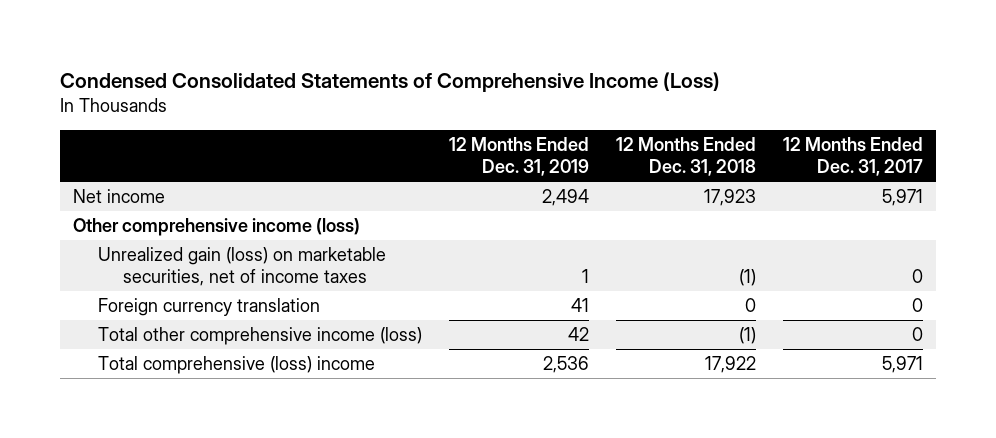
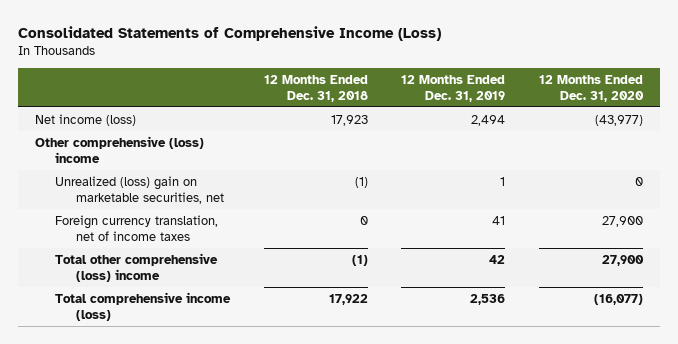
[60,71,721,92] Condensed Consolidated Statements of Comprehensive Income (Loss) -> [18,26,442,42] Consolidated Statements of Comprehensive Income (Loss)
[782,136,923,177] 12 Months Ended Dec. 31, 2017 -> none
none -> [539,74,645,102] 12 Months Ended Dec. 31, 2020
[73,189,166,204] Net income -> [35,113,137,126] Net income (loss)
[73,218,361,237] Other comprehensive income (loss) -> [35,135,205,164] Other comprehensive (loss) income
[98,247,387,287] Unrealized gain (loss) on marketable securities, net of income taxes -> [55,175,224,205] Unrealized (loss) gain on marketable securities, net
[98,298,321,317] Foreign currency translation -> [55,214,219,242] Foreign currency translation, net of income taxes
[98,327,423,346] Total other comprehensive income (loss) -> [55,252,219,283] Total other comprehensive (loss) income
[98,356,376,375] Total comprehensive (loss) income -> [55,291,232,322] Total comprehensive income (loss)

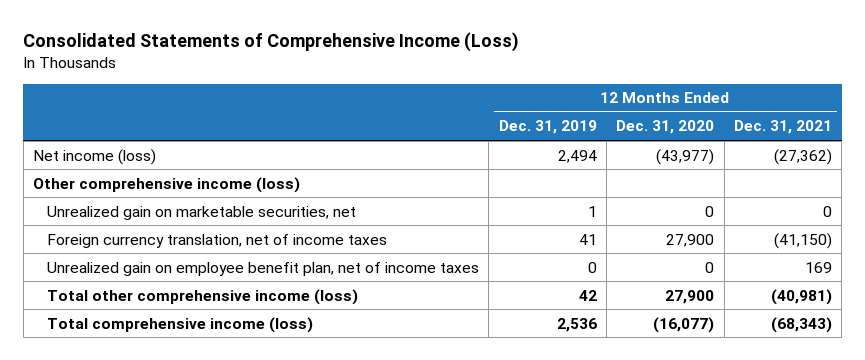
[263,74,368,102] 12 Months Ended Dec. 31, 2018 -> none
none -> [733,120,832,135] Dec. 31, 2021
[35,135,205,164] Other comprehensive (loss) income -> [32,176,300,193] Other comprehensive income (loss)
[55,175,224,205] Unrealized (loss) gain on marketable securities, net -> [47,205,357,220] Unrealized gain on marketable securities, net
none -> [47,261,480,276] Unrealized gain on employee benefit plan, net of income taxes
[55,252,219,283] Total other comprehensive (loss) income -> [47,288,359,305] Total other comprehensive income (loss)

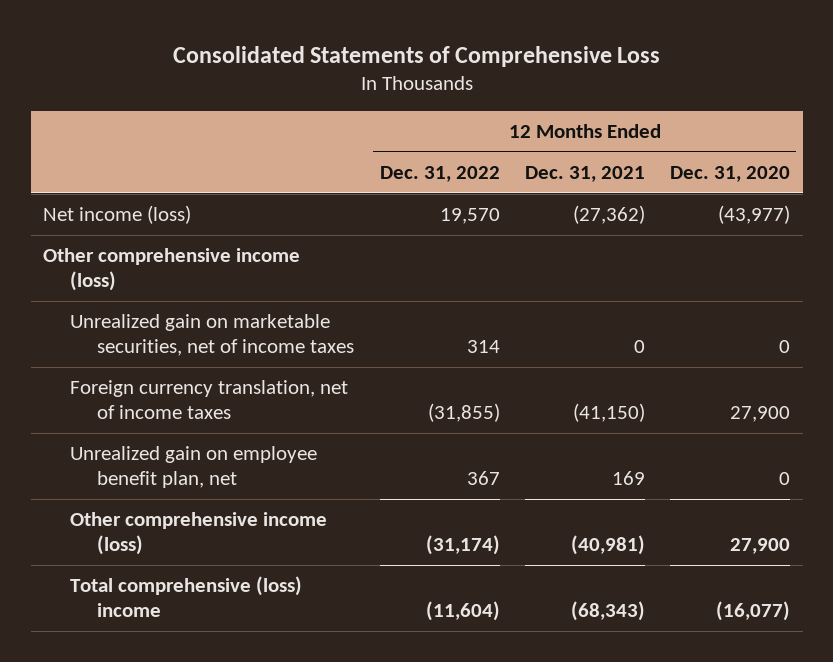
[23,32,520,53] Consolidated Statements of Comprehensive Income (Loss) -> [172,45,660,67] Consolidated Statements of Comprehensive Loss
[498,120,597,135] Dec. 31, 2019 -> none
none -> [379,165,500,182] Dec. 31, 2022
[47,205,357,220] Unrealized gain on marketable securities, net -> [70,314,355,357] Unrealized gain on marketable securities, net of income taxes
[47,261,480,276] Unrealized gain on employee benefit plan, net of income taxes -> [70,446,318,489] Unrealized gain on employee benefit plan, net
[47,288,359,305] Total other comprehensive income (loss) -> [70,512,328,556] Other comprehensive income (loss)
[47,316,314,333] Total comprehensive income (loss) -> [70,576,303,618] Total comprehensive (loss) income

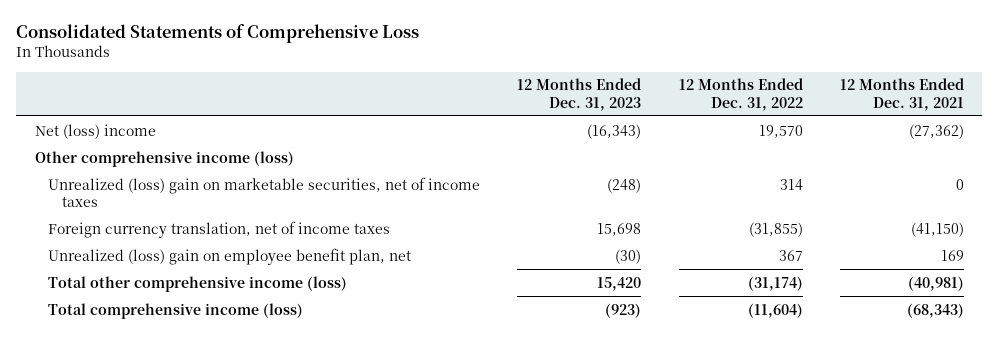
[669,165,790,182] Dec. 31, 2020 -> none
none -> [517,78,642,111] 12 Months Ended Dec. 31, 2023
[43,205,192,225] Net income (loss) -> [34,123,156,139] Net (loss) income
[70,314,355,357] Unrealized gain on marketable securities, net of income taxes -> [48,176,481,207] Unrealized (loss) gain on marketable securities, net of income taxes
[70,446,318,489] Unrealized gain on employee benefit plan, net -> [48,247,412,265] Unrealized (loss) gain on employee benefit plan, net
[70,512,328,556] Other comprehensive income (loss) -> [48,275,348,292] Total other comprehensive income (loss)
[70,576,303,618] Total comprehensive (loss) income -> [48,302,304,319] Total comprehensive income (loss)

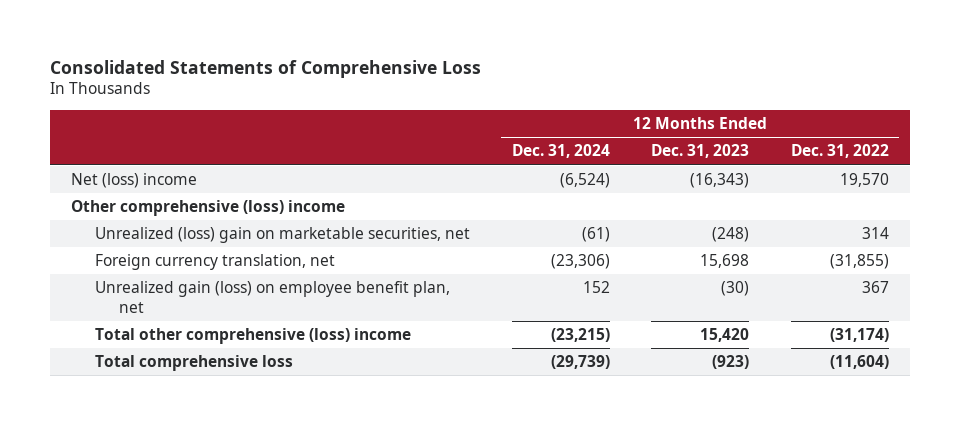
[839,78,964,111] 12 Months Ended Dec. 31, 2021 -> none
none -> [511,144,610,159] Dec. 31, 2024
[34,150,294,167] Other comprehensive income (loss) -> [70,200,345,217] Other comprehensive (loss) income
[48,176,481,207] Unrealized (loss) gain on marketable securities, net of income taxes -> [94,227,470,244] Unrealized (loss) gain on marketable securities, net
[48,220,391,238] Foreign currency translation, net of income taxes -> [94,254,335,271] Foreign currency translation, net
[48,247,412,265] Unrealized (loss) gain on employee benefit plan, net -> [94,281,450,314] Unrealized gain (loss) on employee benefit plan, net
[48,275,348,292] Total other comprehensive income (loss) -> [94,328,411,345] Total other comprehensive (loss) income
[48,302,304,319] Total comprehensive income (loss) -> [94,355,293,372] Total comprehensive loss

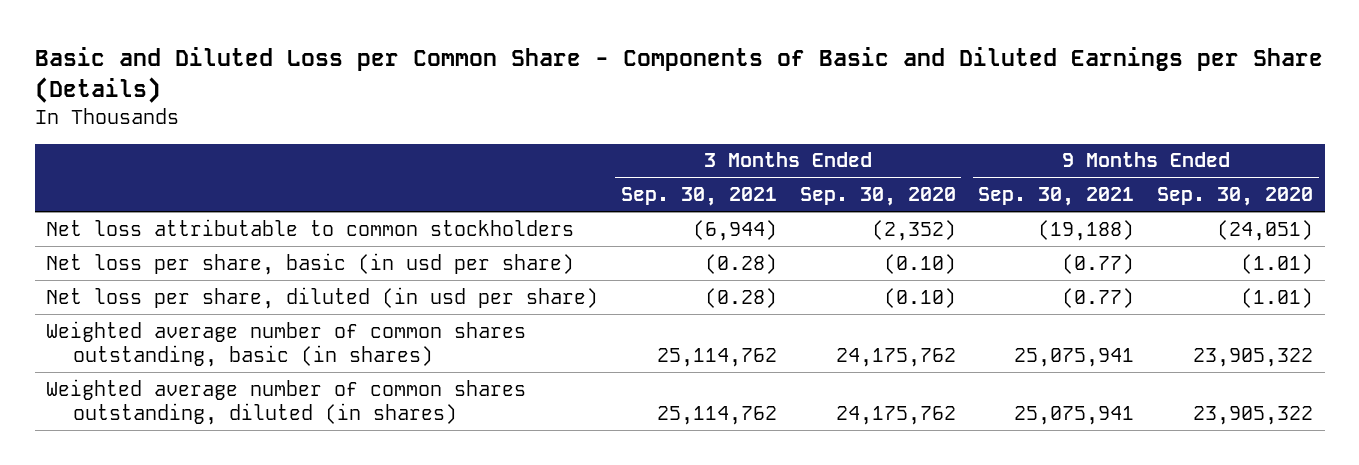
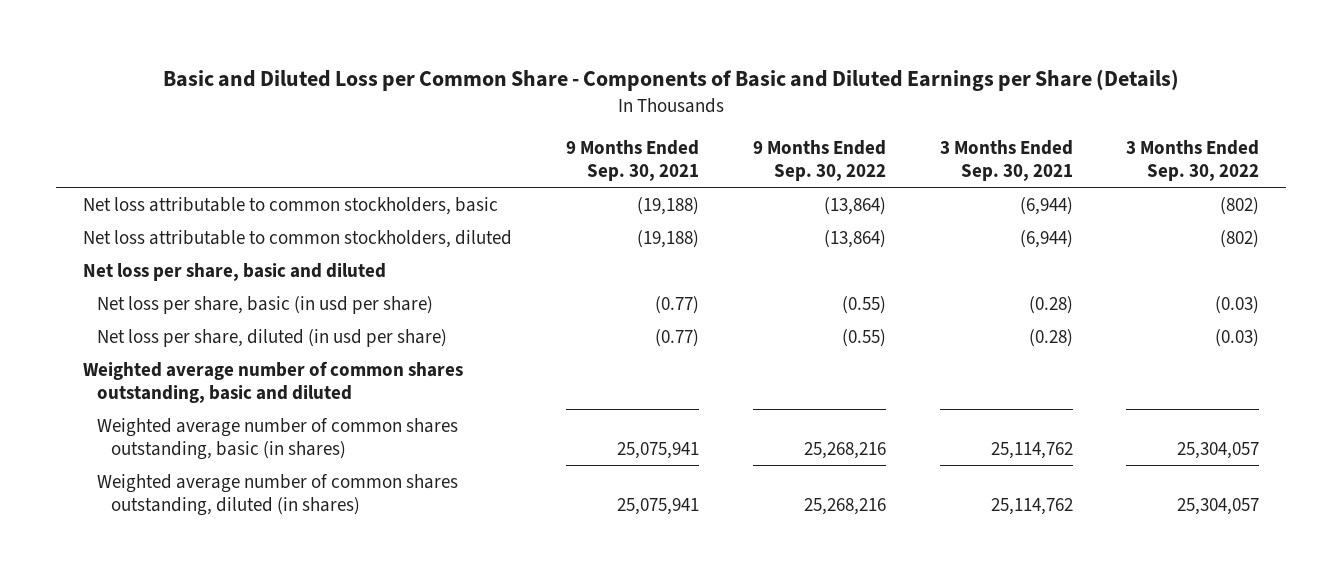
[799,187,956,207] Sep. 30, 2020 -> none
[1157,187,1314,207] Sep. 30, 2020 -> none
none -> [752,139,886,181] 9 Months Ended Sep. 30, 2022
none -> [1126,139,1260,181] 3 Months Ended Sep. 30, 2022
[46,218,575,236] Net loss attributable to common stockholders -> [83,196,499,215] Net loss attributable to common stockholders, basic
none -> [83,229,513,248] Net loss attributable to common stockholders, diluted
none -> [83,262,387,281] Net loss per share, basic and diluted
none -> [83,360,464,404] Weighted average number of common shares outstanding, basic and diluted

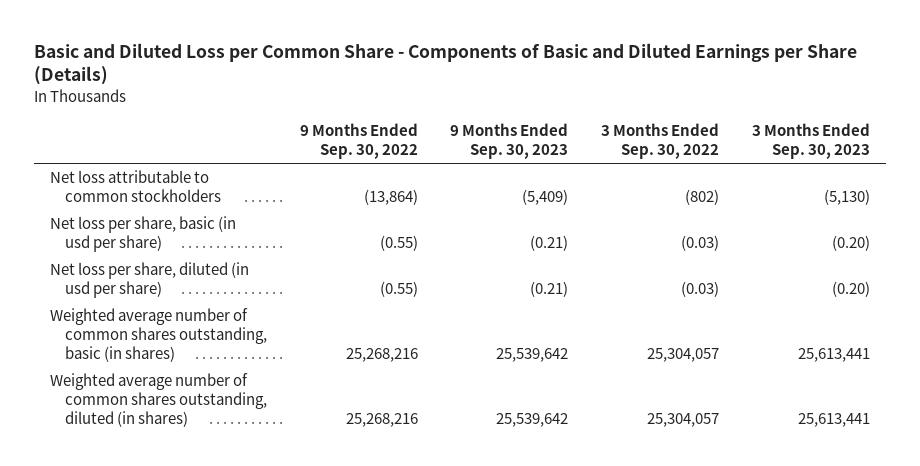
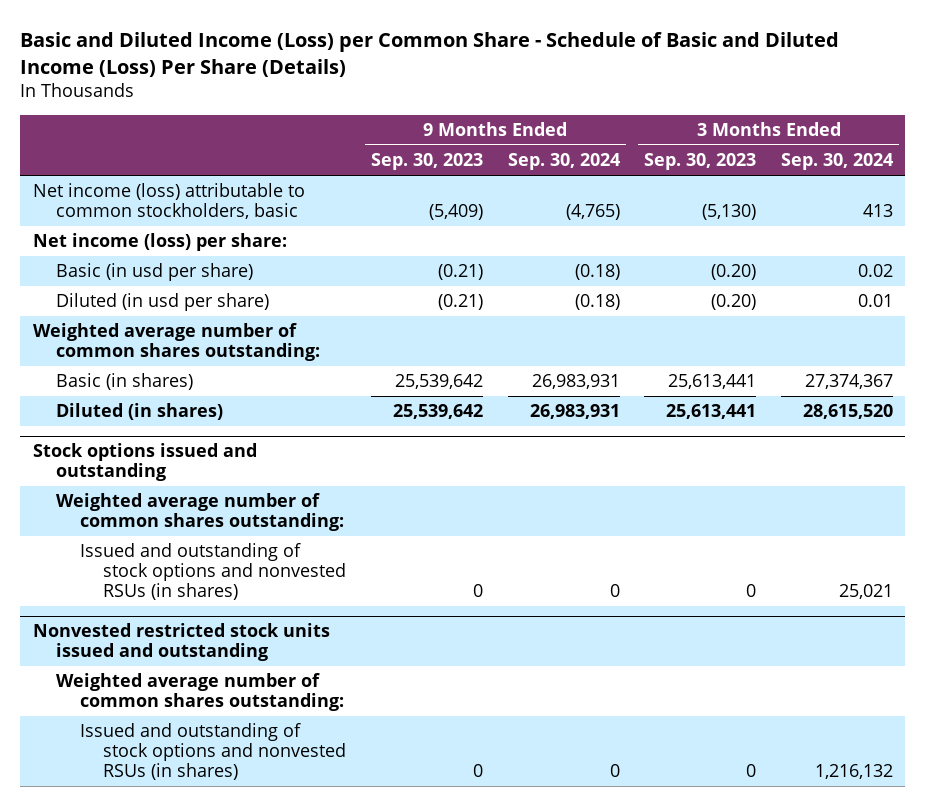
[33,42,857,86] Basic and Diluted Loss per Common Share - Components of Basic and Diluted Earnings per Share (Details) -> [20,32,840,77] Basic and Diluted Income (Loss) per Common Share - Schedule of Basic and Diluted Income (Loss) Per Share (Details)
[299,123,418,159] 9 Months Ended Sep. 30, 2022 -> none
[601,123,720,159] 3 Months Ended Sep. 30, 2022 -> none
none -> [507,153,620,171] Sep. 30, 2024
none -> [780,153,893,171] Sep. 30, 2024
[50,170,221,202] Net loss attributable to common stockholders -> [32,183,305,220] Net income (loss) attributable to common stockholders, basic
none -> [32,233,287,252] Net income (loss) per share:
[50,216,237,252] Net loss per share, basic (in usd per share) -> [56,263,254,282] Basic (in usd per share)
[50,262,250,298] Net loss per share, diluted (in usd per share) -> [56,293,270,312] Diluted (in usd per share)
none -> [32,323,321,362] Weighted average number of common shares outstanding:
[50,308,267,362] Weighted average number of common shares outstanding, basic (in shares) -> [56,373,194,391] Basic (in shares)
[50,373,267,427] Weighted average number of common shares outstanding, diluted (in shares) -> [56,403,224,421] Diluted (in shares)
none -> [32,443,257,482] Stock options issued and outstanding
none -> [56,493,344,532] Weighted average number of common shares outstanding:
none -> [79,543,347,601] Issued and outstanding of stock options and nonvested RSUs (in shares)
none -> [32,623,330,662] Nonvested restricted stock units issued and outstanding
none -> [56,673,344,712] Weighted average number of common shares outstanding:
none -> [79,723,347,781] Issued and outstanding of stock options and nonvested RSUs (in shares)

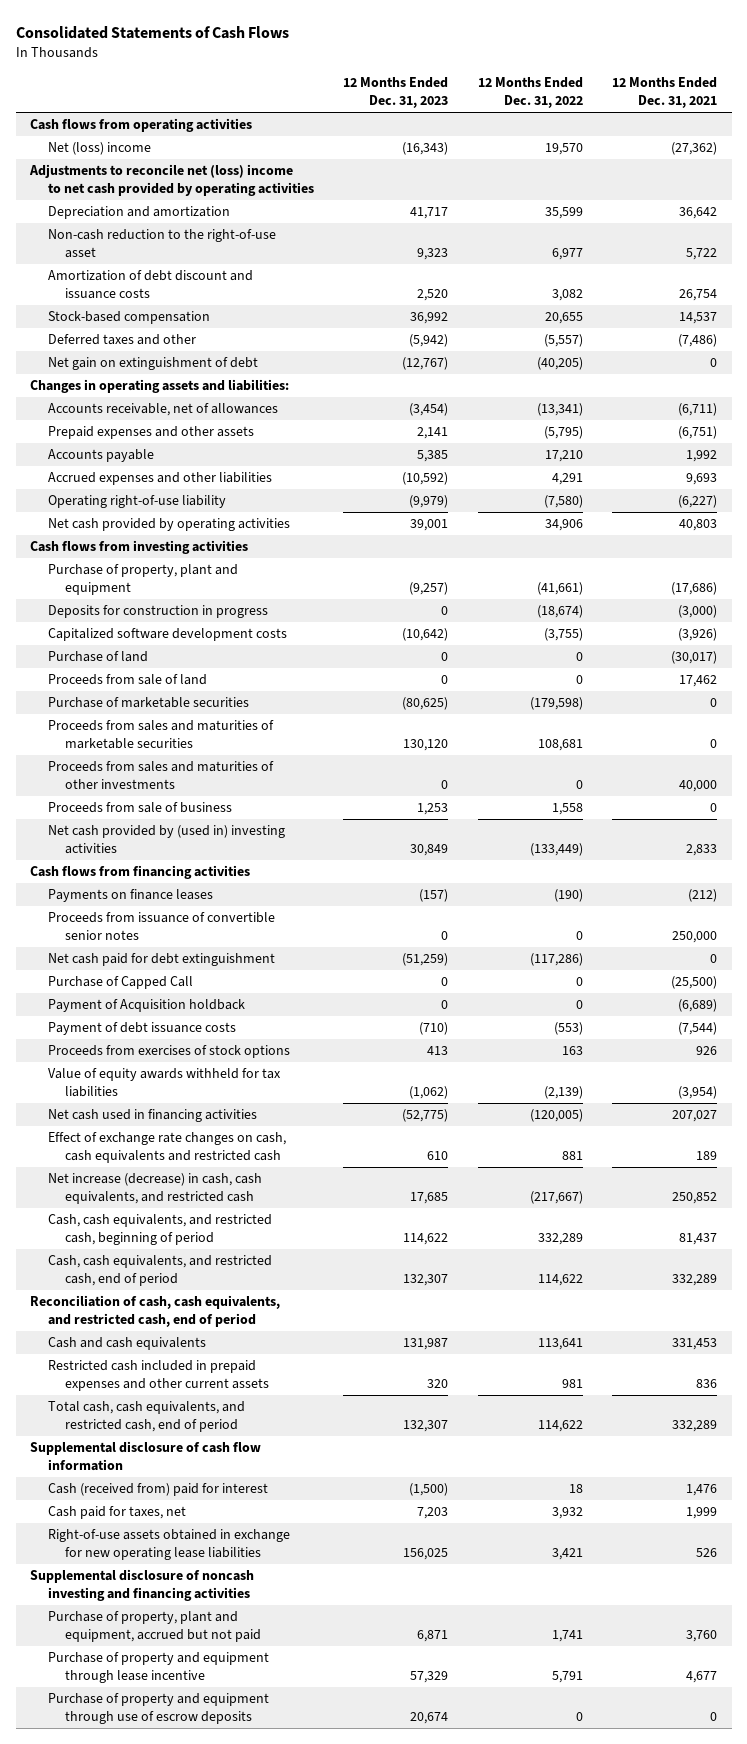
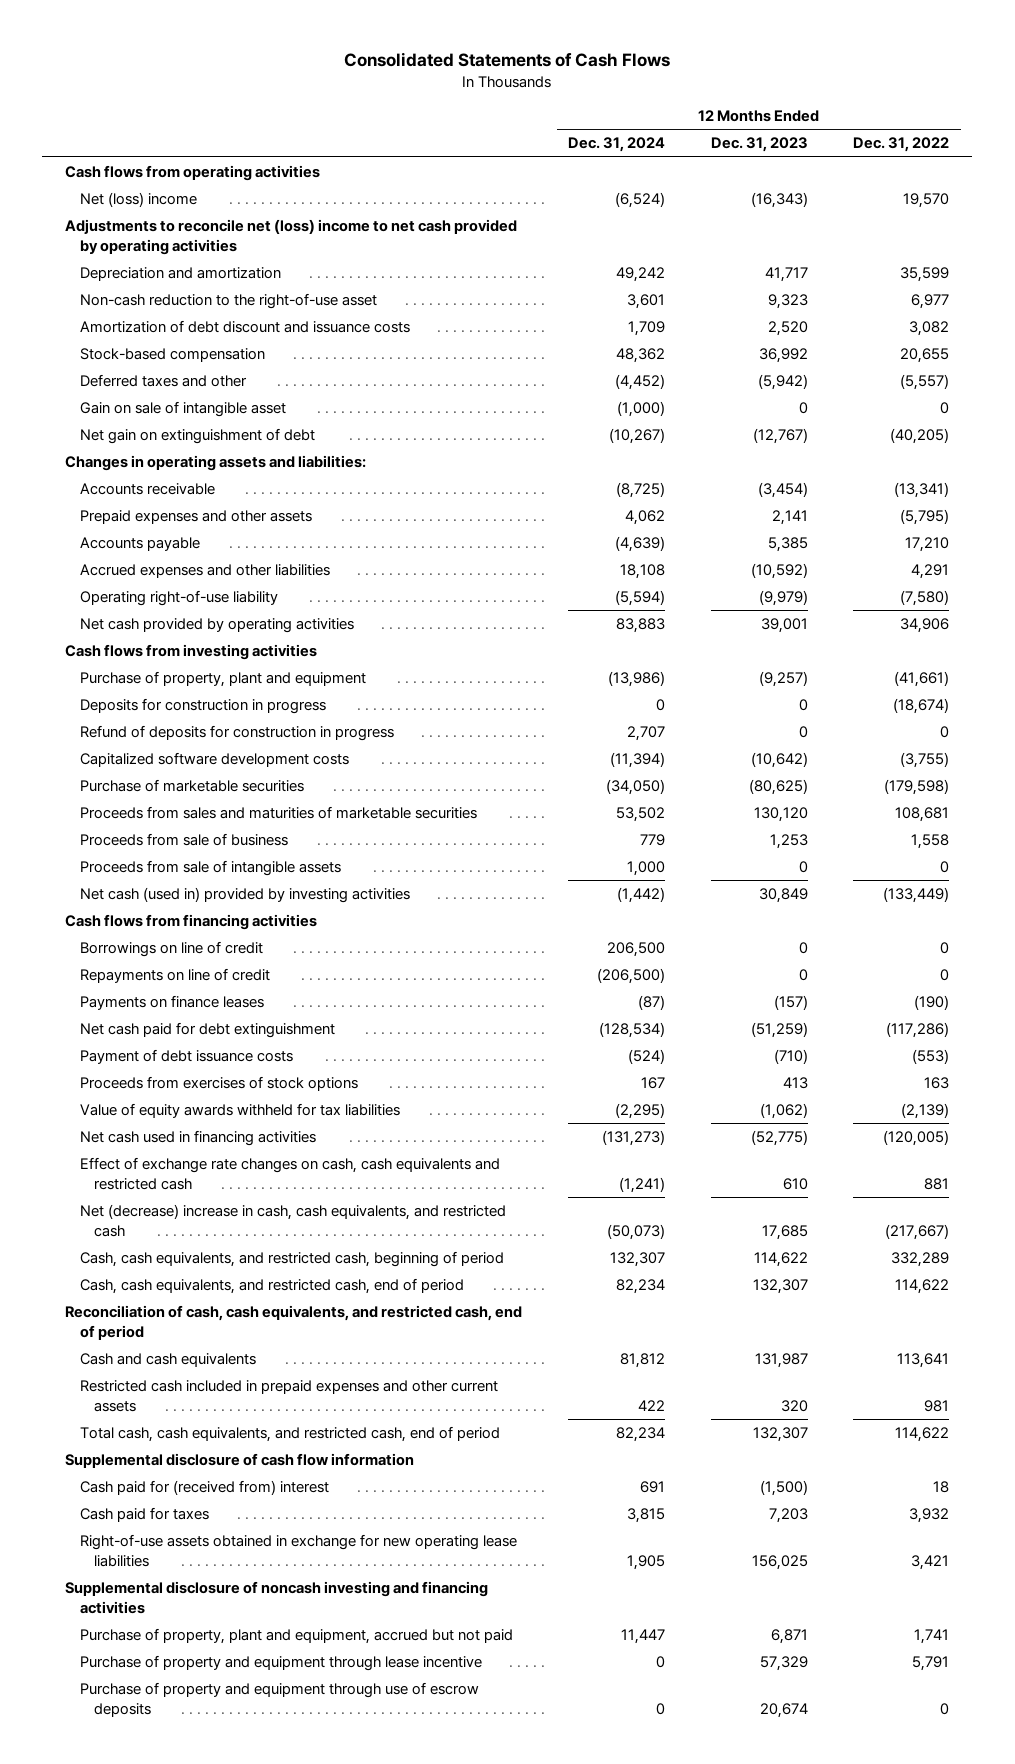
[612,77,718,109] 12 Months Ended Dec. 31, 2021 -> none
none -> [568,137,666,153] Dec. 31, 2024
none -> [79,401,286,418] Gain on sale of intangible asset
[47,403,278,417] Accounts receivable, net of allowances -> [79,483,215,496] Accounts receivable
none -> [79,725,394,742] Refund of deposits for construction in progress
[47,651,148,663] Purchase of land -> none
[47,674,207,686] Proceeds from sale of land -> none
[47,761,274,790] Proceeds from sales and maturities of other investments -> none
none -> [79,860,341,877] Proceeds from sale of intangible assets
[47,825,285,855] Net cash provided by (used in) investing activities -> [79,887,410,904] Net cash (used in) provided by investing activities
none -> [79,941,263,958] Borrowings on line of credit
none -> [79,968,270,984] Repayments on line of credit
[47,912,275,941] Proceeds from issuance of convertible senior notes -> none
[47,976,193,990] Purchase of Capped Call -> none
[47,999,245,1013] Payment of Acquisition holdback -> none
[47,1173,262,1205] Net increase (decrease) in cash, cash equivalents, and restricted cash -> [79,1204,506,1237] Net (decrease) increase in cash, cash equivalents, and restricted cash
[47,1483,268,1497] Cash (received from) paid for interest -> [79,1480,329,1496] Cash paid for (received from) interest
[47,1506,186,1520] Cash paid for taxes, net -> [79,1507,209,1523] Cash paid for taxes

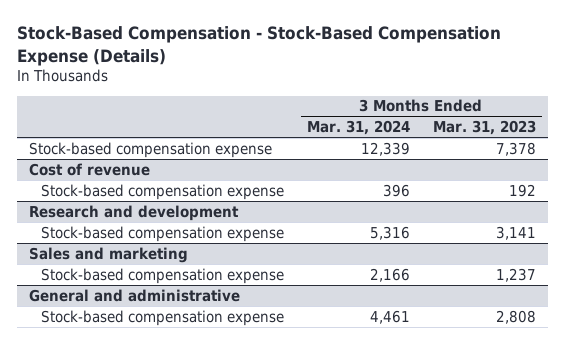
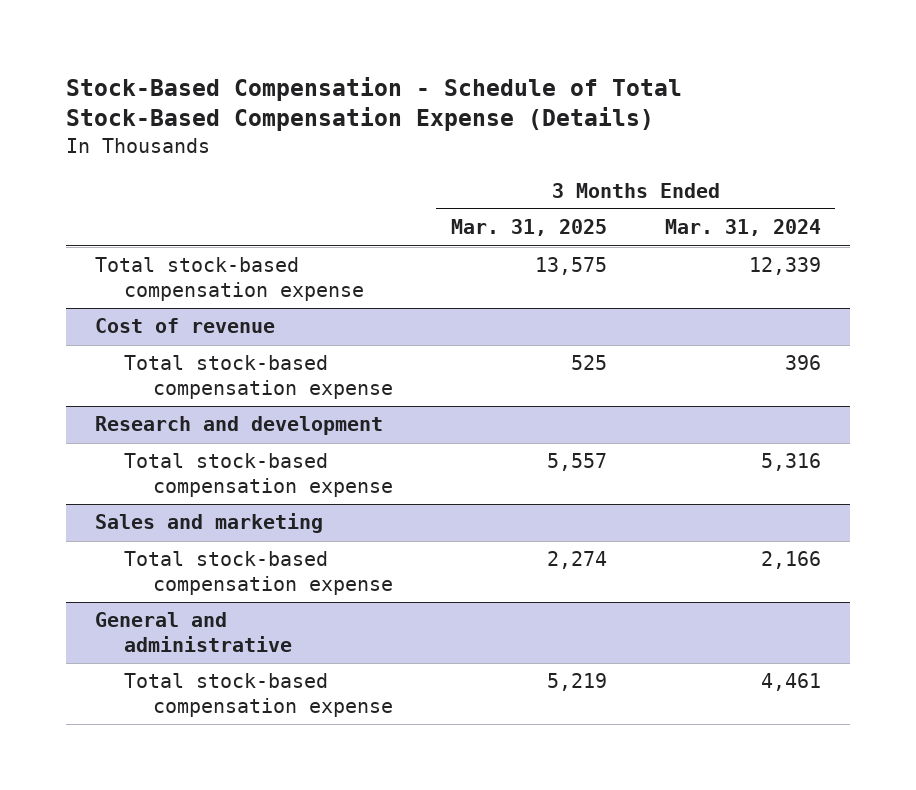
[17,26,502,66] Stock-Based Compensation - Stock-Based Compensation Expense (Details) -> [66,77,683,132] Stock-Based Compensation - Schedule of Total Stock-Based Compensation Expense (Details)
[432,120,536,136] Mar. 31, 2023 -> none
none -> [450,219,607,237] Mar. 31, 2025
[28,141,272,158] Stock-based compensation expense -> [95,257,364,302] Total stock-based compensation expense
[40,183,284,200] Stock-based compensation expense -> [123,355,393,400] Total stock-based compensation expense
[40,225,284,242] Stock-based compensation expense -> [123,453,393,498] Total stock-based compensation expense
[40,267,284,284] Stock-based compensation expense -> [123,551,393,596] Total stock-based compensation expense
[40,309,284,326] Stock-based compensation expense -> [123,673,393,718] Total stock-based compensation expense

